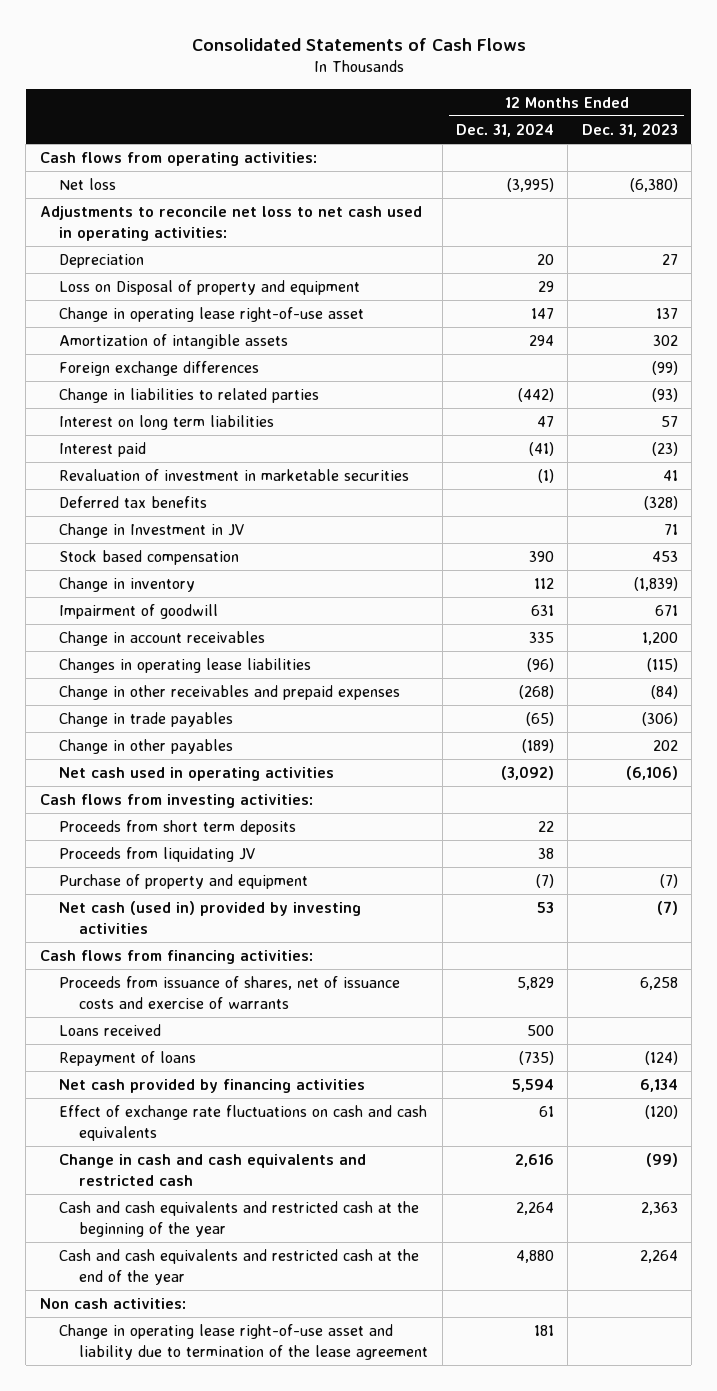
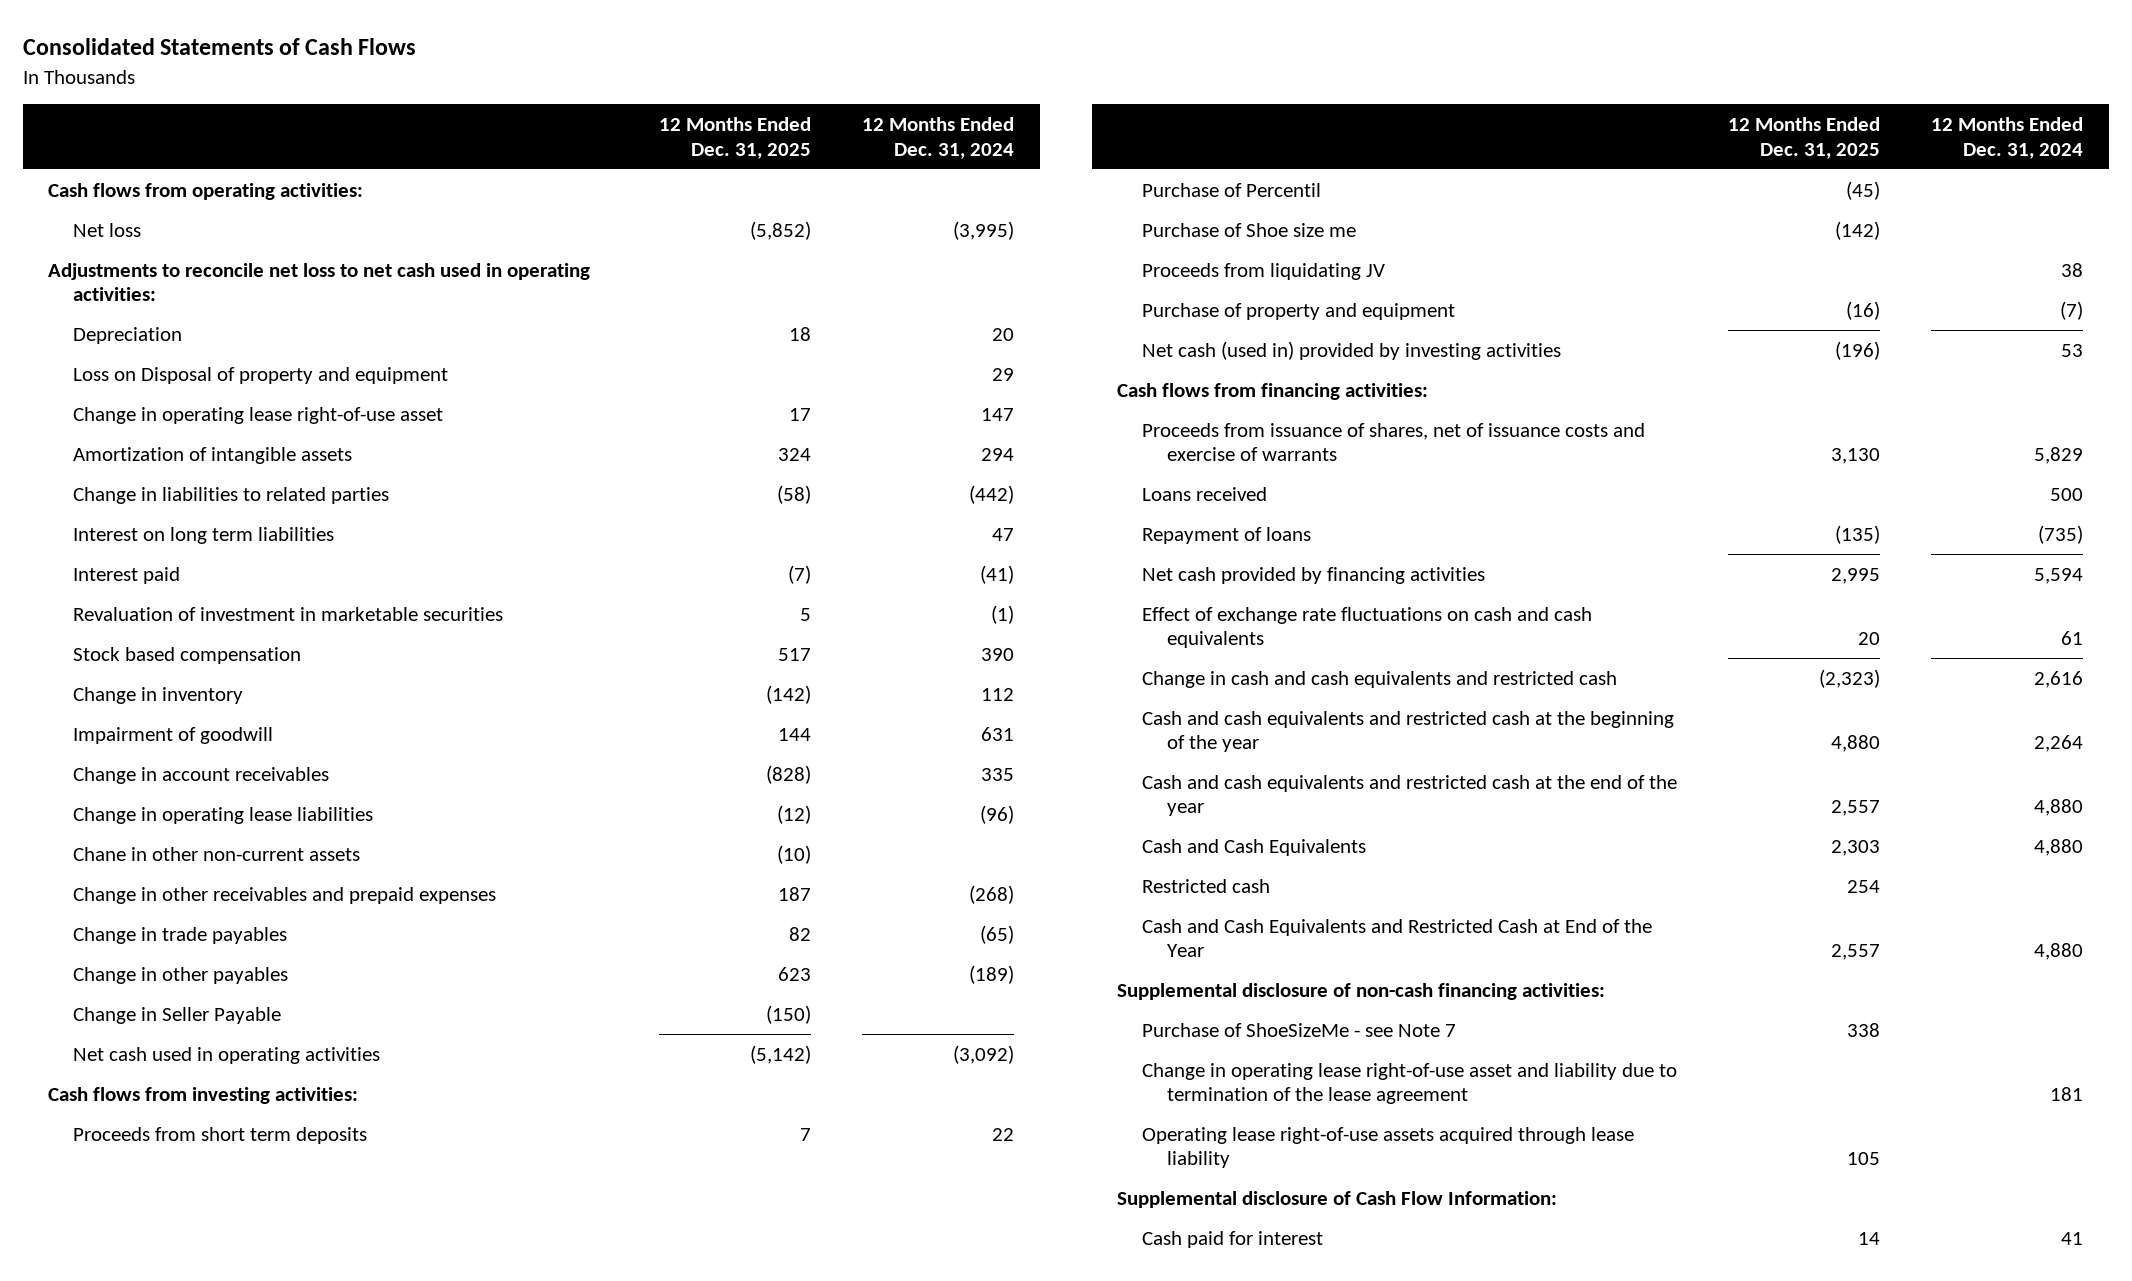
[581,123,678,138] Dec. 31, 2023 -> none
none -> [659,117,812,159] 12 Months Ended Dec. 31, 2025
[59,361,260,377] Foreign exchange differences -> none
[59,496,208,509] Deferred tax benefits -> none
[59,523,246,539] Change in Investment in JV -> none
[59,658,312,674] Changes in operating lease liabilities -> [73,806,374,824] Change in operating lease liabilities
none -> [73,846,361,861] Chane in other non-current assets
none -> [73,1006,282,1024] Change in Seller Payable
none -> [1142,182,1322,197] Purchase of Percentil
none -> [1142,222,1357,237] Purchase of Shoe size me
[39,1298,186,1310] Non cash activities: -> none
none -> [1142,838,1367,856] Cash and Cash Equivalents
none -> [1142,878,1271,893] Restricted cash
none -> [1142,918,1653,958] Cash and Cash Equivalents and Restricted Cash at End of the Year
none -> [1117,982,1606,1000] Supplemental disclosure of non-cash financing activities:
none -> [1142,1022,1457,1037] Purchase of ShoeSizeMe - see Note 7
none -> [1142,1126,1635,1169] Operating lease right-of-use assets acquired through lease liability
none -> [1117,1190,1558,1208] Supplemental disclosure of Cash Flow Information:
none -> [1142,1230,1324,1248] Cash paid for interest

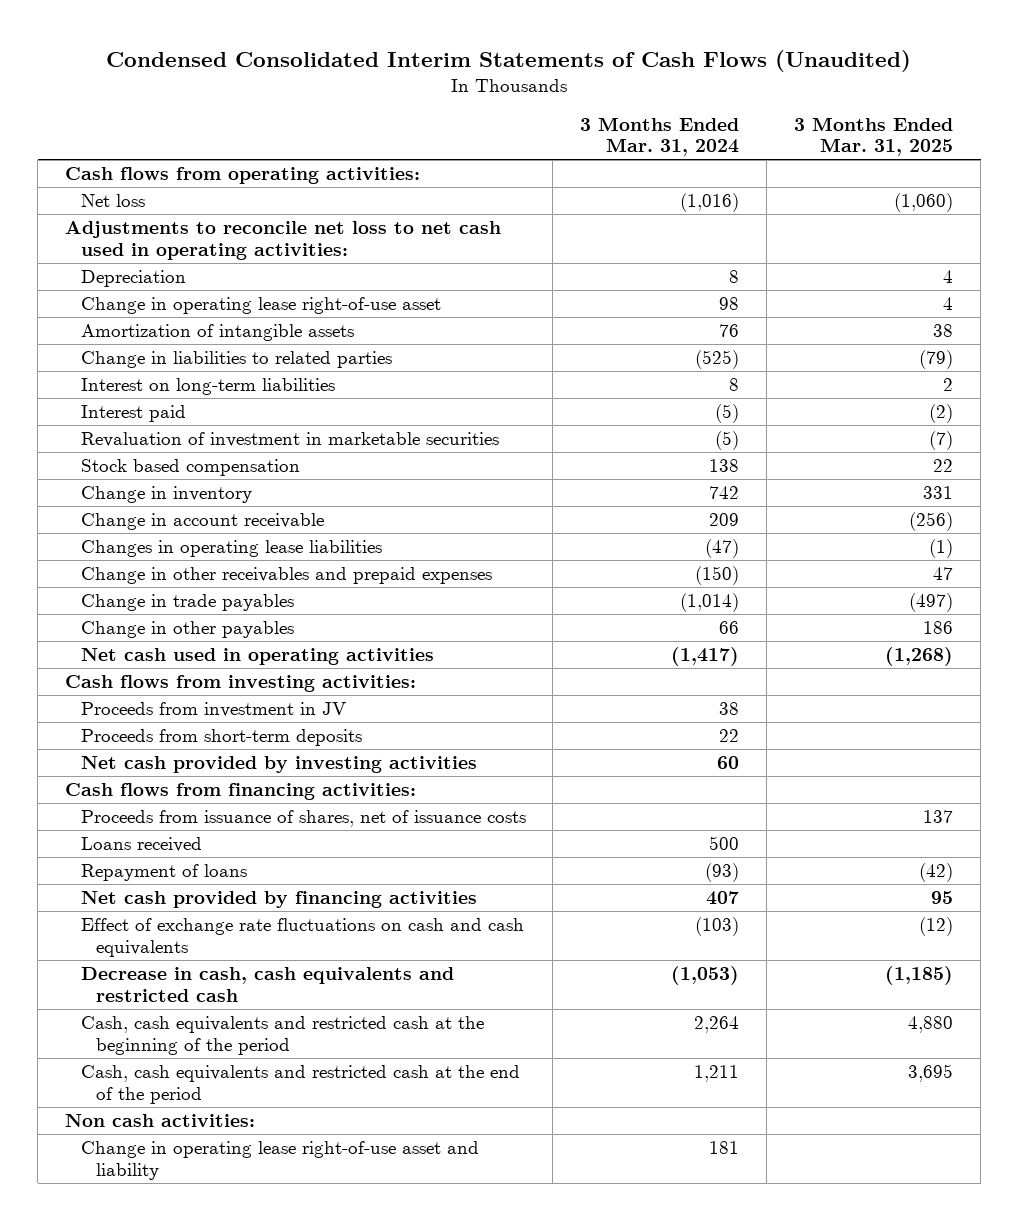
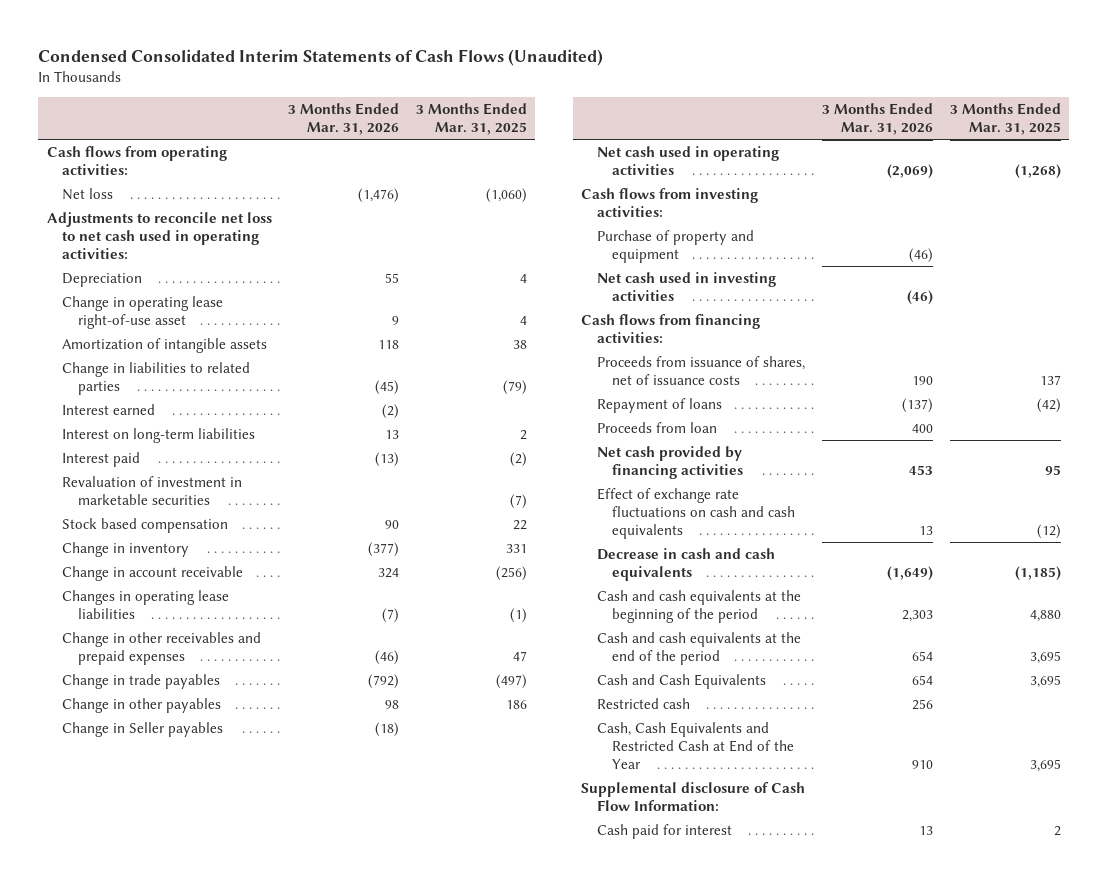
[580,116,740,157] 3 Months Ended Mar. 31, 2024 -> none
none -> [288,103,400,136] 3 Months Ended Mar. 31, 2026
none -> [62,403,156,415] Interest earned
none -> [62,721,224,737] Change in Seller payables
[80,701,346,717] Proceeds from investment in JV -> none
[80,728,362,746] Proceeds from short-term deposits -> none
none -> [596,229,754,263] Purchase of property and equipment
[80,755,477,773] Net cash provided by investing activities -> [596,271,776,301] Net cash used in investing activities
[80,836,202,852] Loans received -> none
none -> [596,421,717,433] Proceeds from loan
[65,1113,256,1127] Non cash activities: -> none
[80,1140,479,1180] Change in operating lease right-of-use asset and liability -> none
[80,966,454,1002] Decrease in cash, cash equivalents and restricted cash -> [596,547,775,581] Decrease in cash and cash equivalents
[80,1015,484,1055] Cash, cash equivalents and restricted cash at the beginning of the period -> [596,589,801,623] Cash and cash equivalents at the beginning of the period
[80,1064,520,1104] Cash, cash equivalents and restricted cash at the end of the period -> [596,631,801,665] Cash and cash equivalents at the end of the period
none -> [596,673,766,689] Cash and Cash Equivalents
none -> [596,697,690,709] Restricted cash
none -> [596,721,795,769] Cash, Cash Equivalents and Restricted Cash at End of the Year
none -> [580,781,805,811] Supplemental disclosure of Cash Flow Information:
none -> [596,823,732,839] Cash paid for interest

